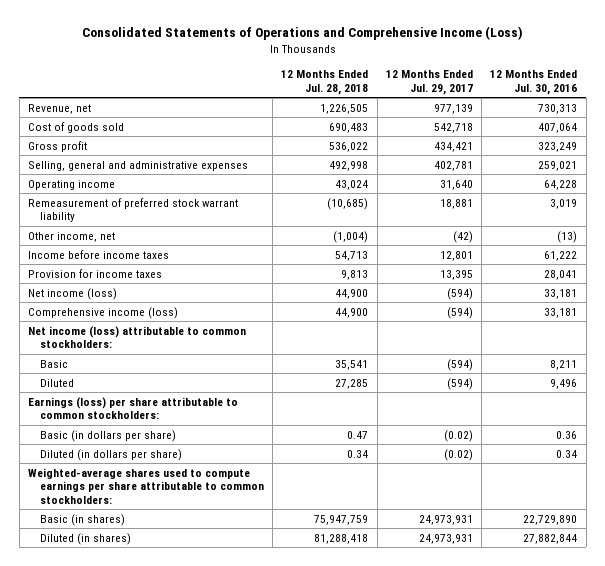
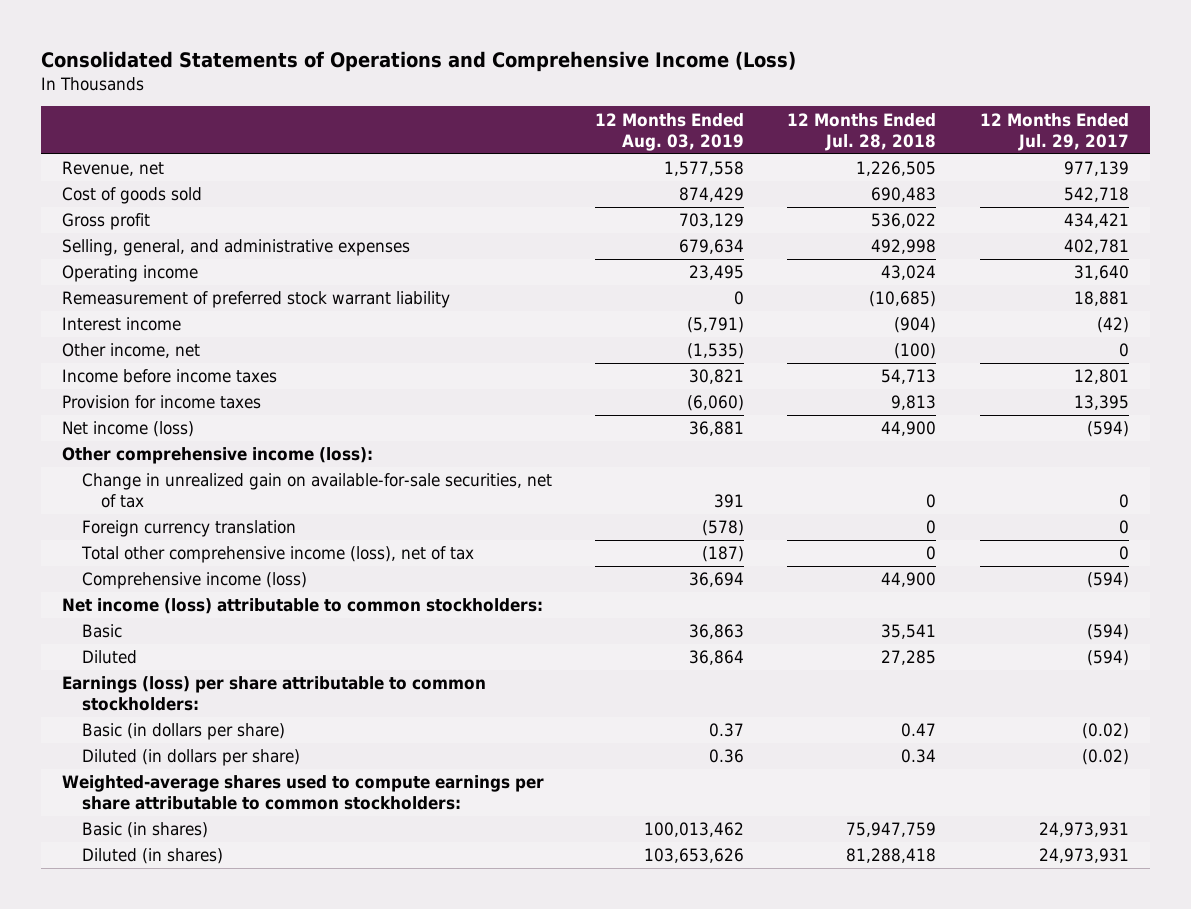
[490,70,578,95] 12 Months Ended Jul. 30, 2016 -> none
none -> [594,112,744,151] 12 Months Ended Aug. 03, 2019
[27,160,248,171] Selling, general and administrative expenses -> [62,239,411,257] Selling, general, and administrative expenses
none -> [62,317,182,332] Interest income
[333,230,369,243] (1,004) -> [894,343,937,360] (100)
[452,230,473,243] (42) -> [1118,343,1129,358] 0
none -> [62,447,374,465] Other comprehensive income (loss):
none -> [81,473,552,509] Change in unrealized gain on available-for-sale securities, net of tax
none -> [81,520,296,538] Foreign currency translation
none -> [80,546,474,564] Total other comprehensive income (loss), net of tax

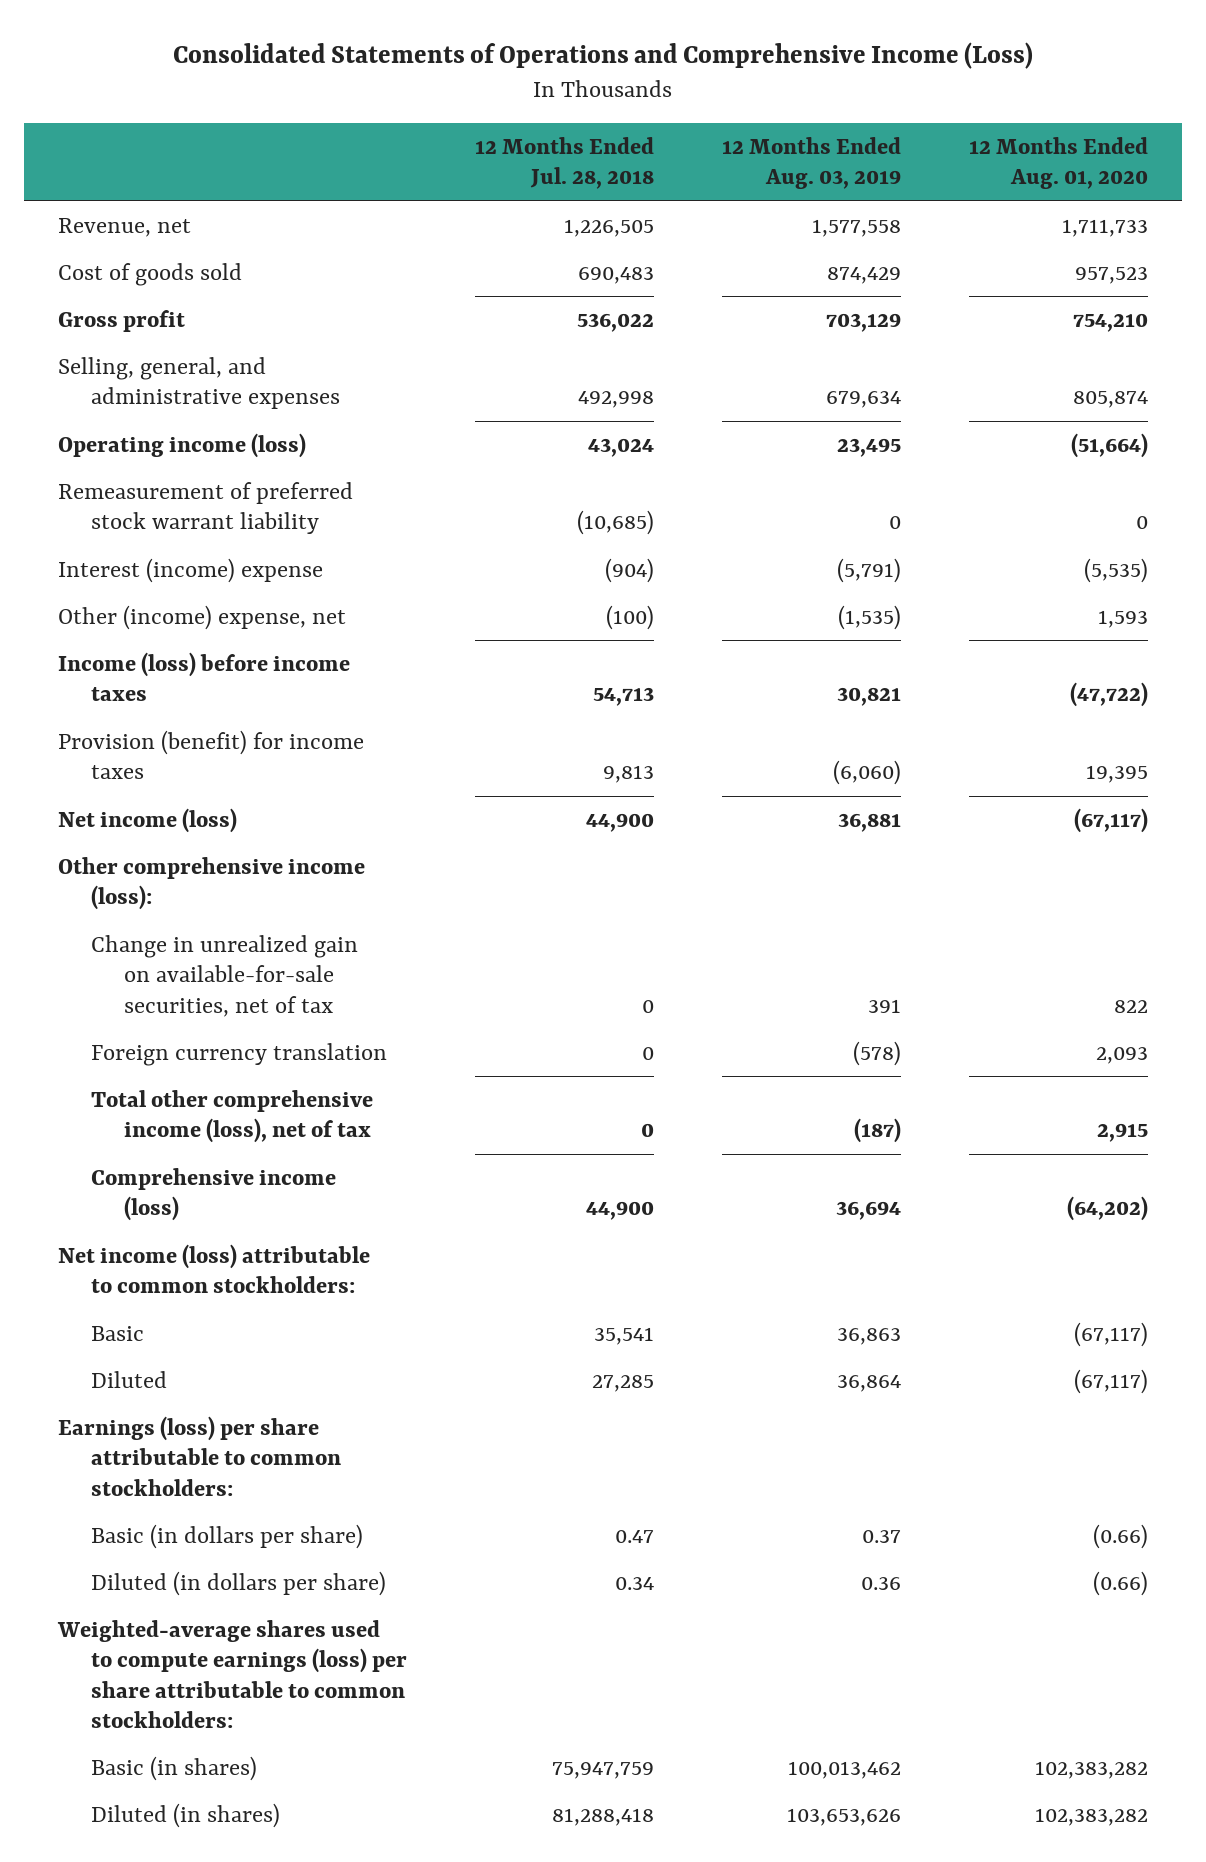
[979,112,1129,151] 12 Months Ended Jul. 29, 2017 -> none
none -> [969,136,1149,190] 12 Months Ended Aug. 01, 2020
[62,265,199,283] Operating income -> [57,432,306,458] Operating income (loss)
[62,317,182,332] Interest income -> [57,557,323,583] Interest (income) expense
[62,343,201,359] Other income, net -> [57,604,346,630] Other (income) expense, net
[62,369,278,384] Income before income taxes -> [57,651,350,702] Income (loss) before income taxes
[62,395,262,410] Provision for income taxes -> [57,729,364,780] Provision (benefit) for income taxes
[62,775,545,811] Weighted-average shares used to compute earnings per share attributable to common stockholders: -> [56,1619,408,1728] Weighted-average shares used to compute earnings (loss) per share attributable to common stockholders:

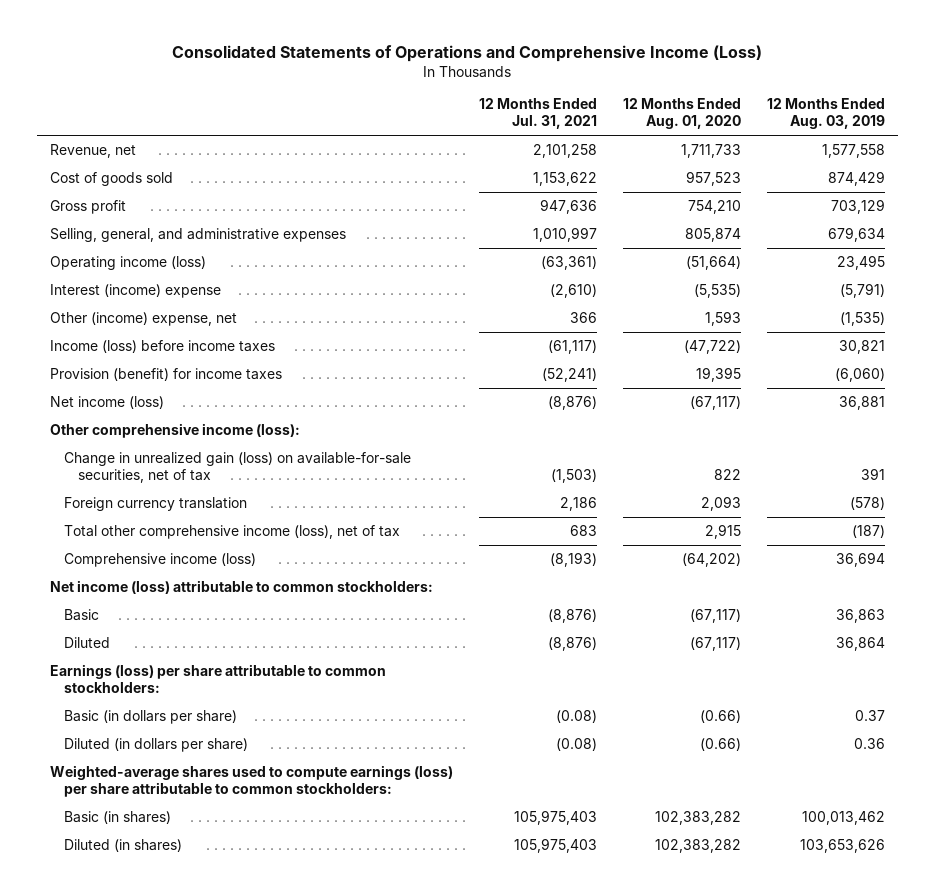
[475,136,655,190] 12 Months Ended Jul. 28, 2018 -> none
none -> [478,98,597,130] 12 Months Ended Jul. 31, 2021
[57,481,353,535] Remeasurement of preferred stock warrant liability -> none
[91,934,359,1017] Change in unrealized gain on available-for-sale securities, net of tax -> [63,451,411,483] Change in unrealized gain (loss) on available-for-sale securities, net of tax

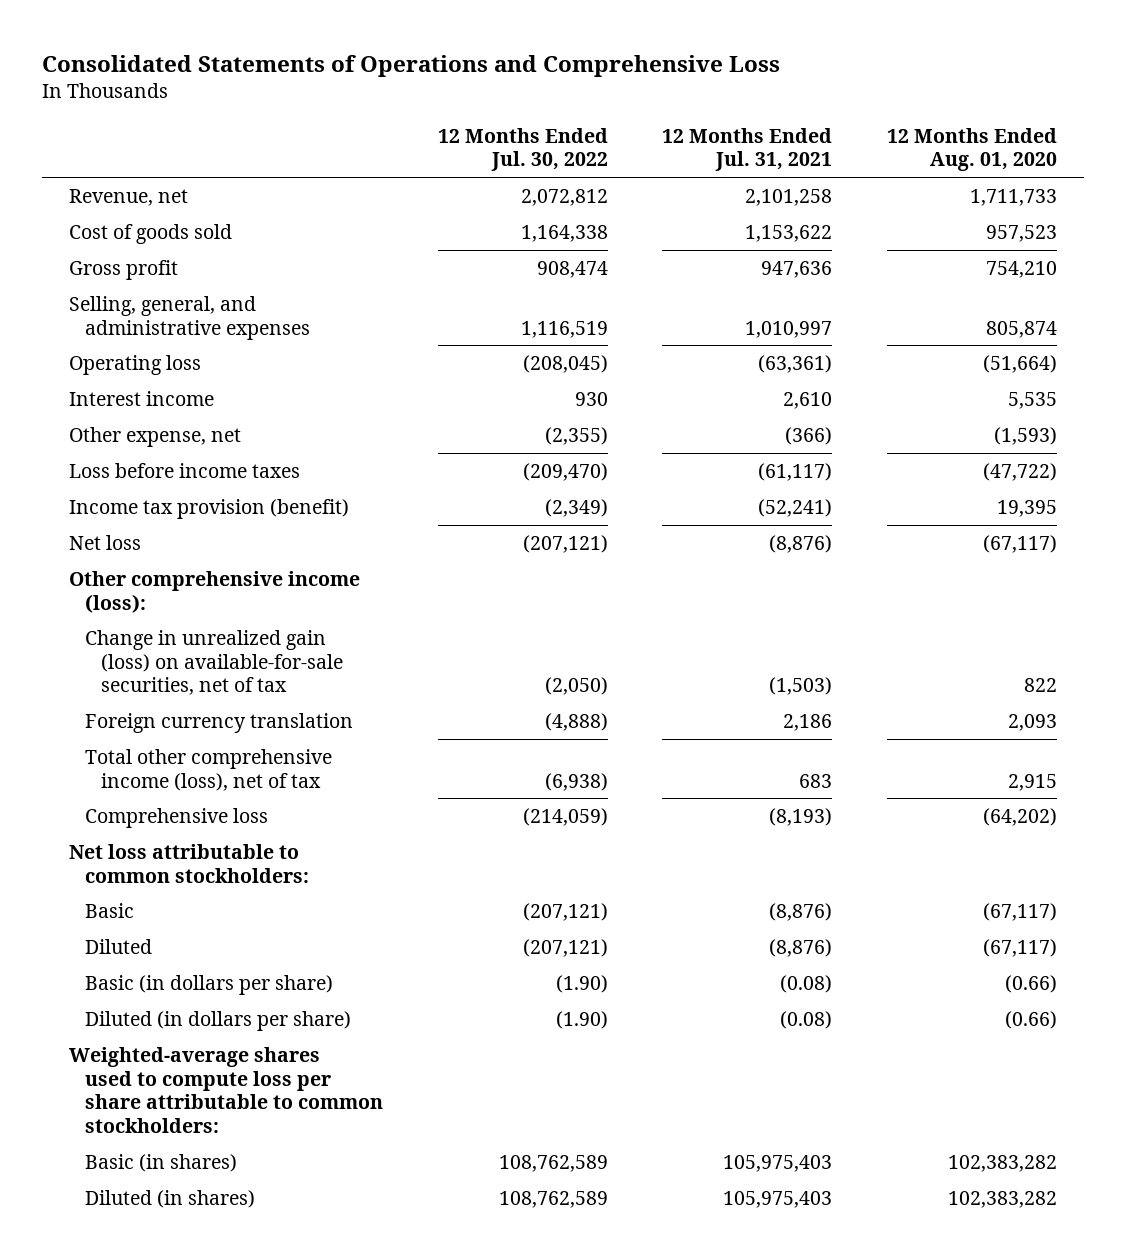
[172,45,763,63] Consolidated Statements of Operations and Comprehensive Income (Loss) -> [41,55,780,78] Consolidated Statements of Operations and Comprehensive Loss
[767,98,886,130] 12 Months Ended Aug. 03, 2019 -> none
none -> [437,127,608,172] 12 Months Ended Jul. 30, 2022
[49,255,206,270] Operating income (loss) -> [69,354,202,375] Operating loss
[49,283,221,298] Interest (income) expense -> [69,390,215,406] Interest income
[549,283,597,298] (2,610) -> [783,391,833,409] 2,610
[693,283,741,298] (5,535) -> [1008,391,1058,409] 5,535
[49,311,237,326] Other (income) expense, net -> [69,426,242,447] Other expense, net
[569,311,597,323] 366 -> [785,426,833,445] (366)
[704,310,741,326] 1,593 -> [994,426,1058,445] (1,593)
[49,339,275,353] Income (loss) before income taxes -> [69,462,301,478] Loss before income taxes
[49,367,282,381] Provision (benefit) for income taxes -> [69,498,350,519] Income tax provision (benefit)
[49,395,164,409] Net income (loss) -> [69,534,142,550] Net loss
[63,552,256,567] Comprehensive income (loss) -> [84,807,268,828] Comprehensive loss
[49,579,433,594] Net income (loss) attributable to common stockholders: -> [69,843,309,883] Net loss attributable to common stockholders:
[49,663,386,693] Earnings (loss) per share attributable to common stockholders: -> none
[49,764,453,797] Weighted-average shares used to compute earnings (loss) per share attributable to common stockholders: -> [69,1046,383,1134] Weighted-average shares used to compute loss per share attributable to common stockholders:

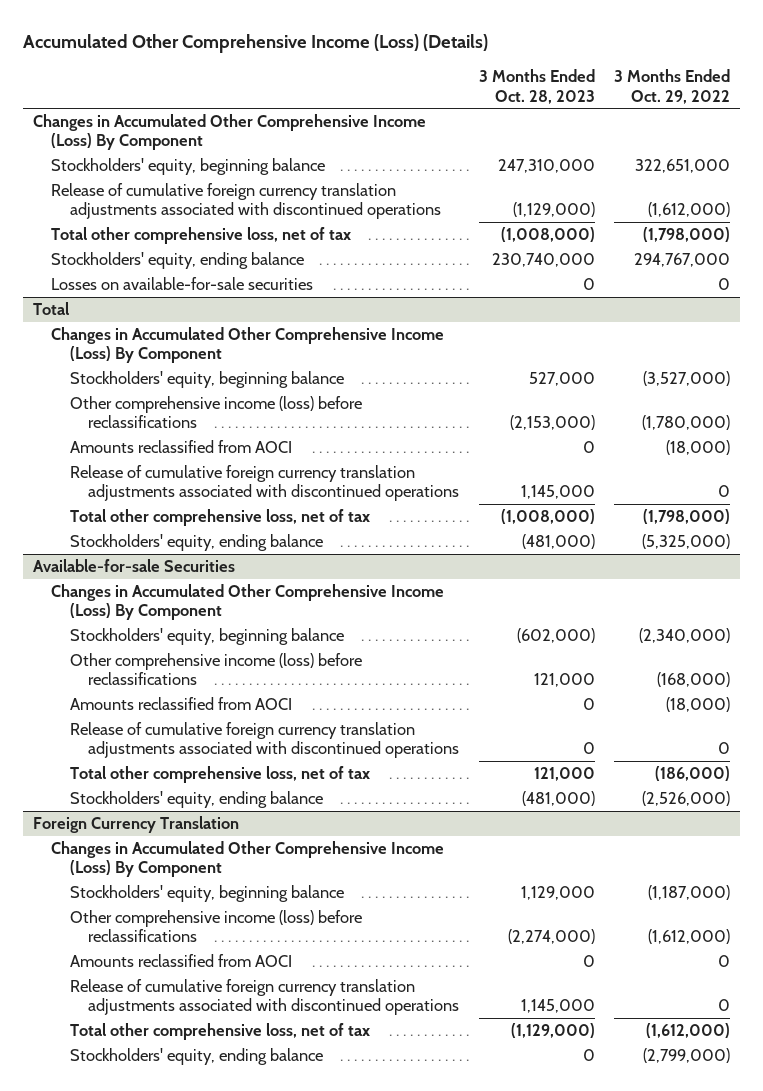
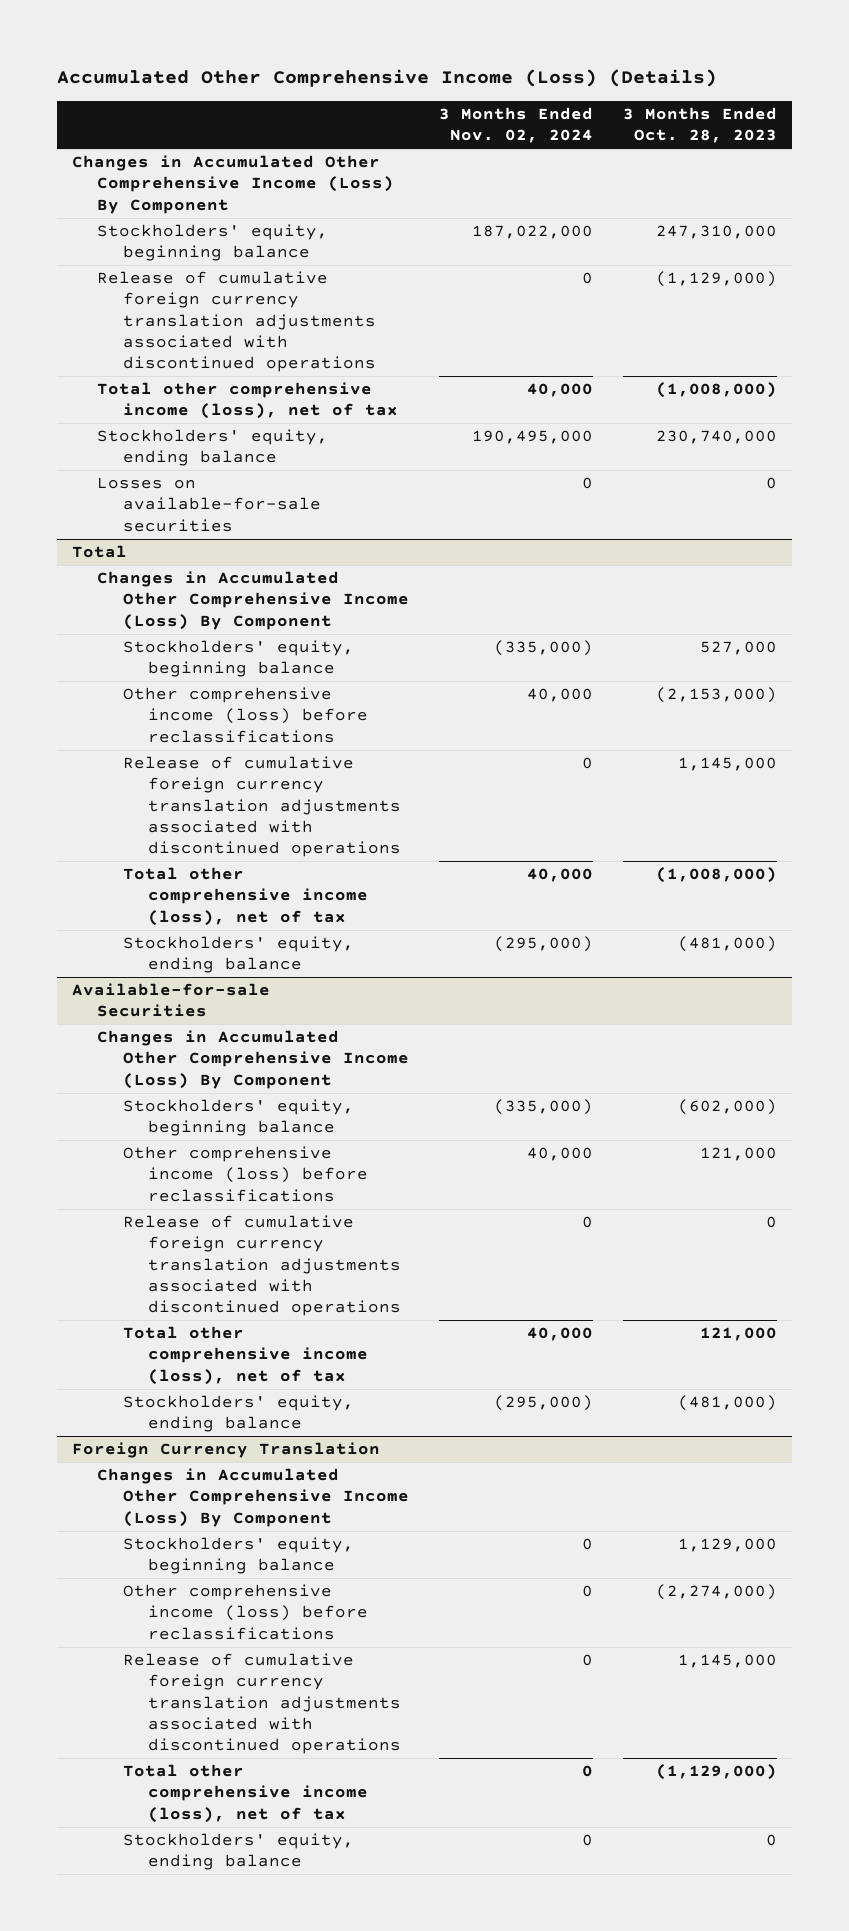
[614,69,731,104] 3 Months Ended Oct. 29, 2022 -> none
none -> [438,106,593,144] 3 Months Ended Nov. 02, 2024
[51,227,352,245] Total other comprehensive loss, net of tax -> [97,382,398,420] Total other comprehensive income (loss), net of tax
[69,440,292,454] Amounts reclassified from AOCI -> none
[69,509,370,527] Total other comprehensive loss, net of tax -> [122,867,368,926] Total other comprehensive income (loss), net of tax
[69,697,292,711] Amounts reclassified from AOCI -> none
[69,766,370,784] Total other comprehensive loss, net of tax -> [122,1326,368,1385] Total other comprehensive income (loss), net of tax
[69,954,292,968] Amounts reclassified from AOCI -> none
[69,1023,370,1041] Total other comprehensive loss, net of tax -> [122,1764,368,1823] Total other comprehensive income (loss), net of tax

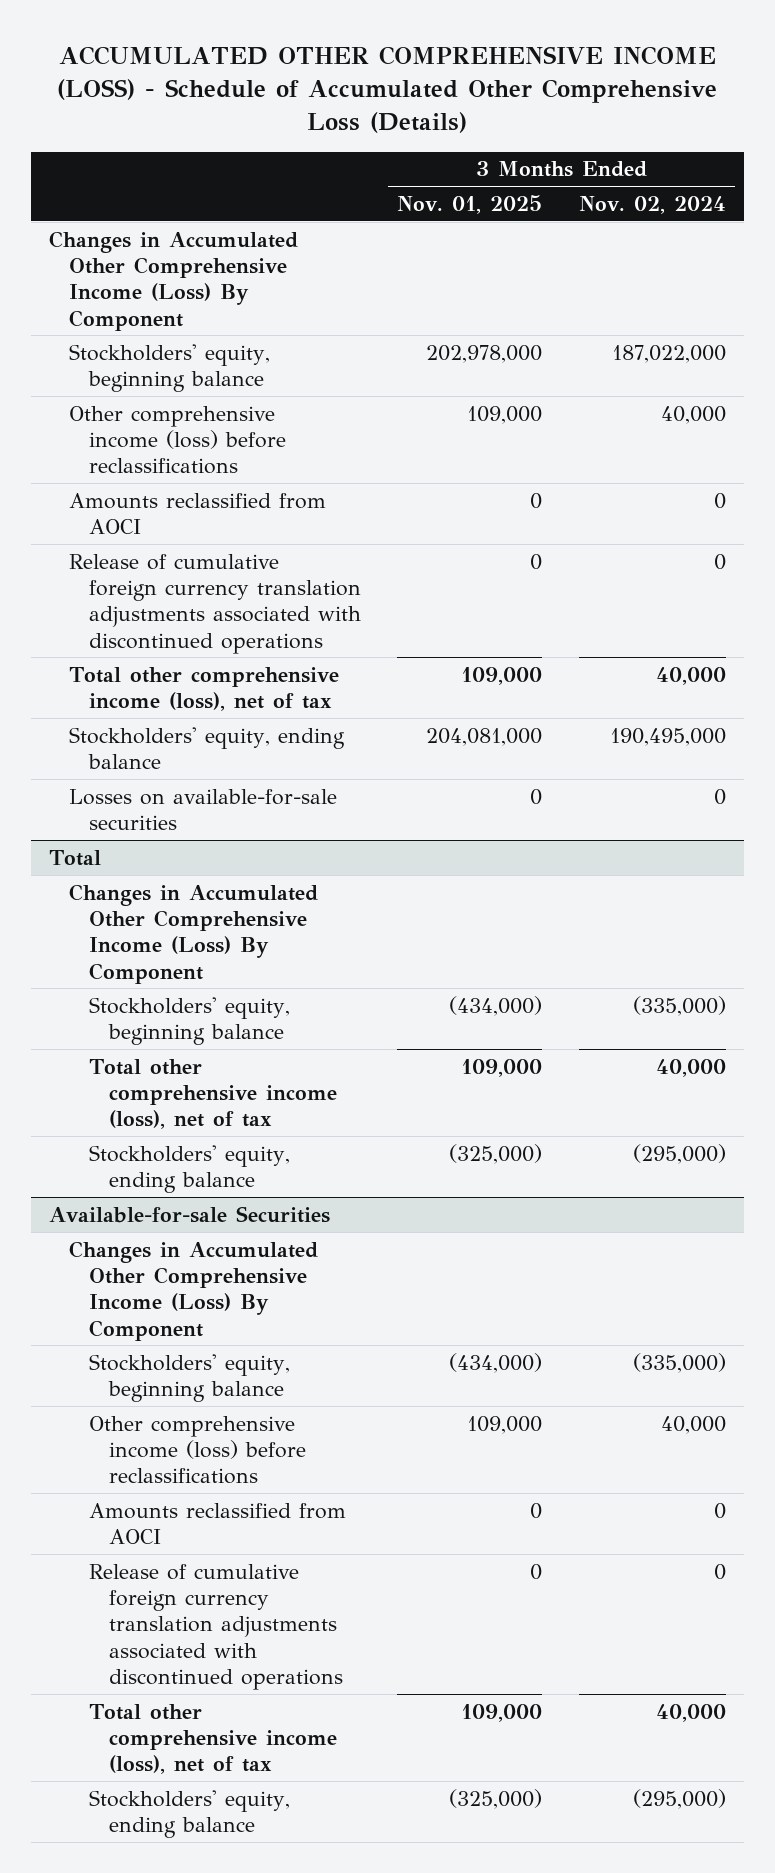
[56,69,717,88] Accumulated Other Comprehensive Income (Loss) (Details) -> [57,46,718,134] ACCUMULATED OTHER COMPREHENSIVE INCOME (LOSS) - Schedule of Accumulated Other Comprehensive Loss (Details)
[623,106,778,144] 3 Months Ended Oct. 28, 2023 -> none
none -> [397,194,543,214] Nov. 01, 2025
none -> [69,405,287,475] Other comprehensive income (loss) before reclassifications
none -> [69,492,327,534] Amounts reclassified from AOCI
[122,687,368,743] Other comprehensive income (loss) before reclassifications -> none
[122,756,401,858] Release of cumulative foreign currency translation adjustments associated with discontinued operations -> none
none -> [89,1502,347,1544] Amounts reclassified from AOCI
[71,1442,380,1459] Foreign Currency Translation -> none
[97,1468,409,1527] Changes in Accumulated Other Comprehensive Income (Loss) By Component -> none
[122,1537,354,1575] Stockholders' equity, beginning balance -> none
[122,1584,368,1640] Other comprehensive income (loss) before reclassifications -> none
[122,1653,401,1755] Release of cumulative foreign currency translation adjustments associated with discontinued operations -> none
[122,1764,368,1823] Total other comprehensive income (loss), net of tax -> none
[122,1833,354,1871] Stockholders' equity, ending balance -> none

